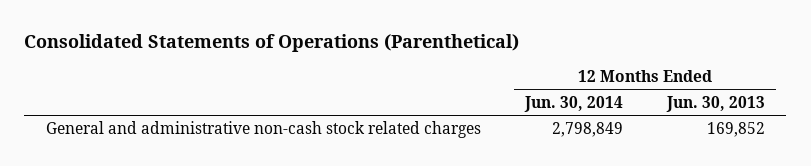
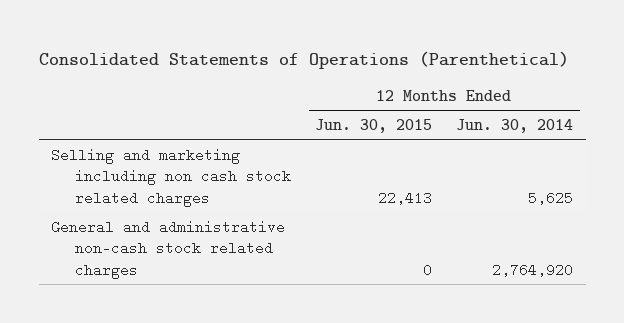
[665,96,765,113] Jun. 30, 2013 -> none
none -> [315,119,433,134] Jun. 30, 2015
none -> [50,147,292,207] Selling and marketing including non cash stock related charges
[551,122,623,138] 2,798,849 -> [492,262,574,277] 2,764,920

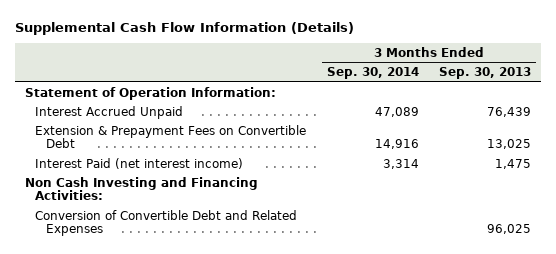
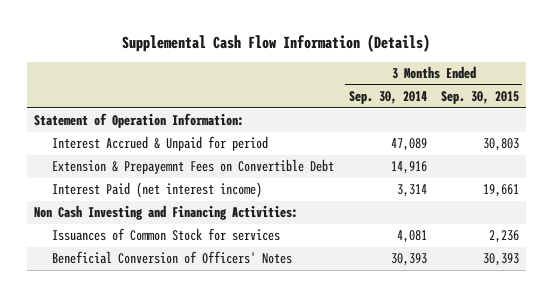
[439,67,532,80] Sep. 30, 2013 -> none
none -> [440,91,519,105] Sep. 30, 2015
[35,105,184,119] Interest Accrued Unpaid -> [52,136,269,152] Interest Accrued & Unpaid for period
[35,124,307,149] Extension & Prepayment Fees on Convertible Debt -> [52,159,335,175] Extension & Prepayemnt Fees on Convertible Debt
[35,209,298,237] Conversion of Convertible Debt and Related Expenses -> none
none -> [52,228,281,242] Issuances of Common Stock for services
none -> [52,251,293,265] Beneficial Conversion of Officers' Notes

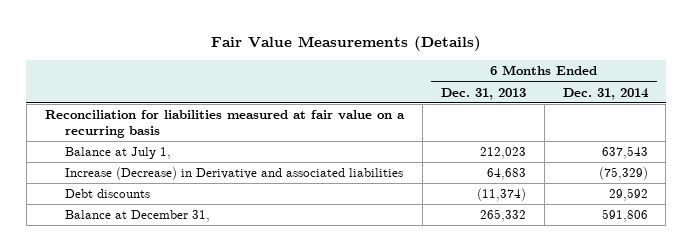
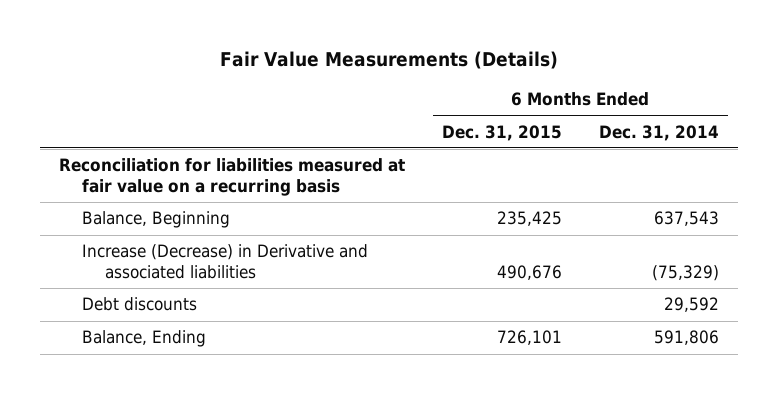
[440,87,526,100] Dec. 31, 2013 -> none
none -> [441,124,562,141] Dec. 31, 2015
[64,147,171,160] Balance at July 1, -> [81,211,230,229] Balance, Beginning
[64,210,210,223] Balance at December 31, -> [81,330,206,348] Balance, Ending

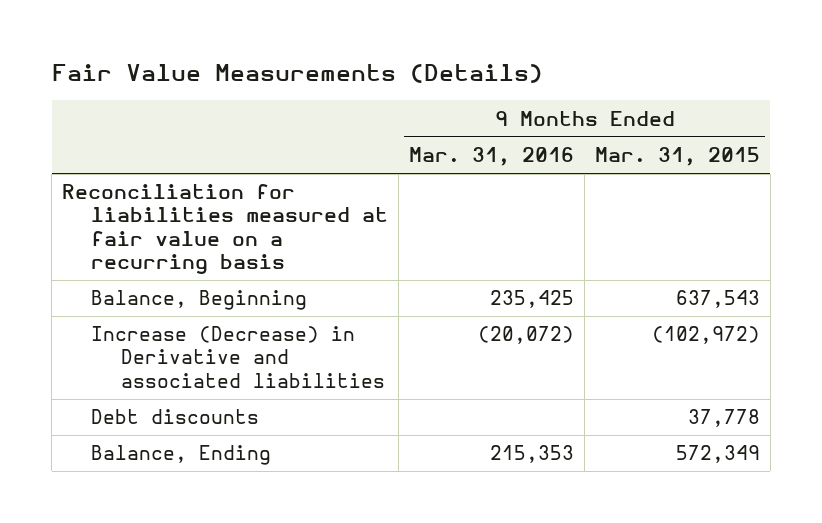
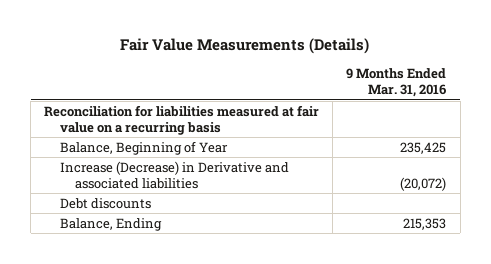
[594,147,760,167] Mar. 31, 2015 -> none
[91,290,308,311] Balance, Beginning -> [59,140,228,155] Balance, Beginning of Year

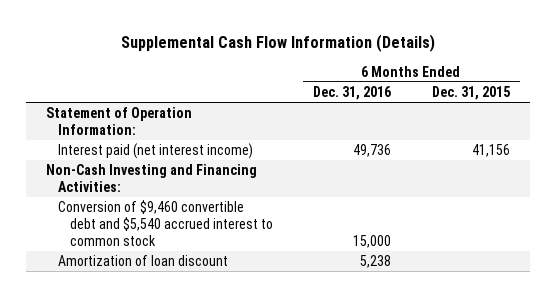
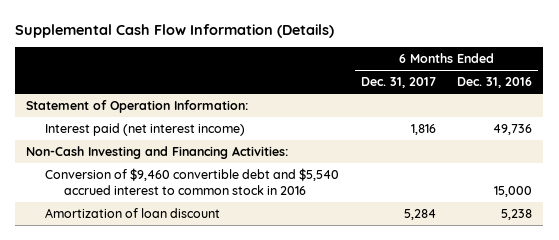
[431,85,510,100] Dec. 31, 2015 -> none
none -> [360,77,436,89] Dec. 31, 2017
[58,200,273,246] Conversion of $9,460 convertible debt and $5,540 accrued interest to common stock -> [45,167,340,196] Conversion of $9,460 convertible debt and $5,540 accrued interest to common stock in 2016

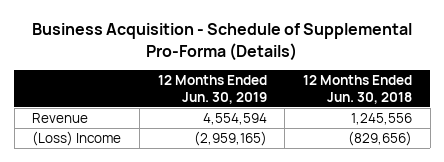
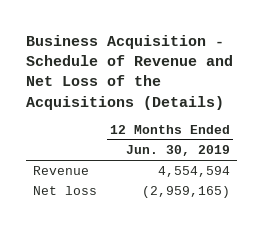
[32,23,413,61] Business Acquisition - Schedule of Supplemental Pro-Forma (Details) -> [25,35,233,110] Business Acquisition - Schedule of Revenue and Net Loss of the Acquisitions (Details)
[302,75,412,104] 12 Months Ended Jun. 30, 2018 -> none
[32,130,122,146] (Loss) Income -> [32,186,97,196] Net loss

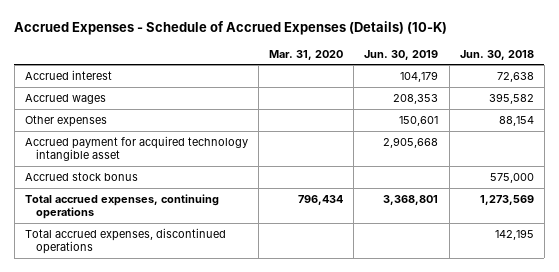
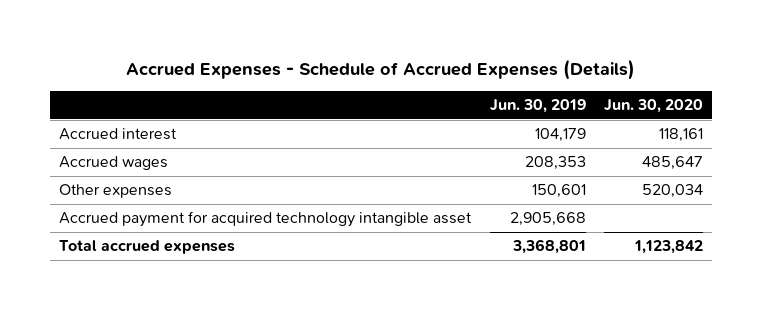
[14,20,448,35] Accrued Expenses - Schedule of Accrued Expenses (Details) (10-K) -> [126,58,636,80] Accrued Expenses - Schedule of Accrued Expenses (Details)
[269,49,344,60] Mar. 31, 2020 -> none
[459,49,534,60] Jun. 30, 2018 -> none
none -> [603,99,703,114] Jun. 30, 2020
[24,171,138,181] Accrued stock bonus -> none
[24,227,226,255] Total accrued expenses, discontinued operations -> none
[24,193,219,220] Total accrued expenses, continuing operations -> [59,240,236,255] Total accrued expenses

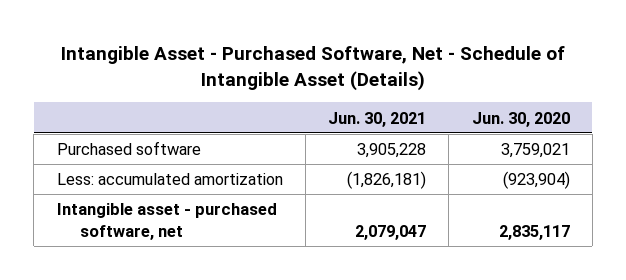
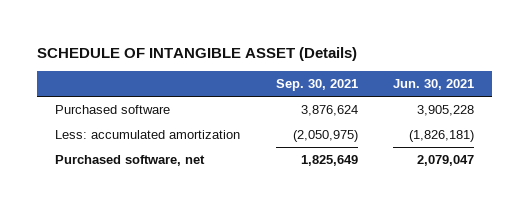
[61,45,566,91] Intangible Asset - Purchased Software, Net - Schedule of Intangible Asset (Details) -> [37,46,358,61] SCHEDULE OF INTANGIBLE ASSET (Details)
[471,111,570,127] Jun. 30, 2020 -> none
none -> [275,79,358,92] Sep. 30, 2021
[56,203,277,240] Intangible asset - purchased software, net -> [55,155,206,167] Purchased software, net

